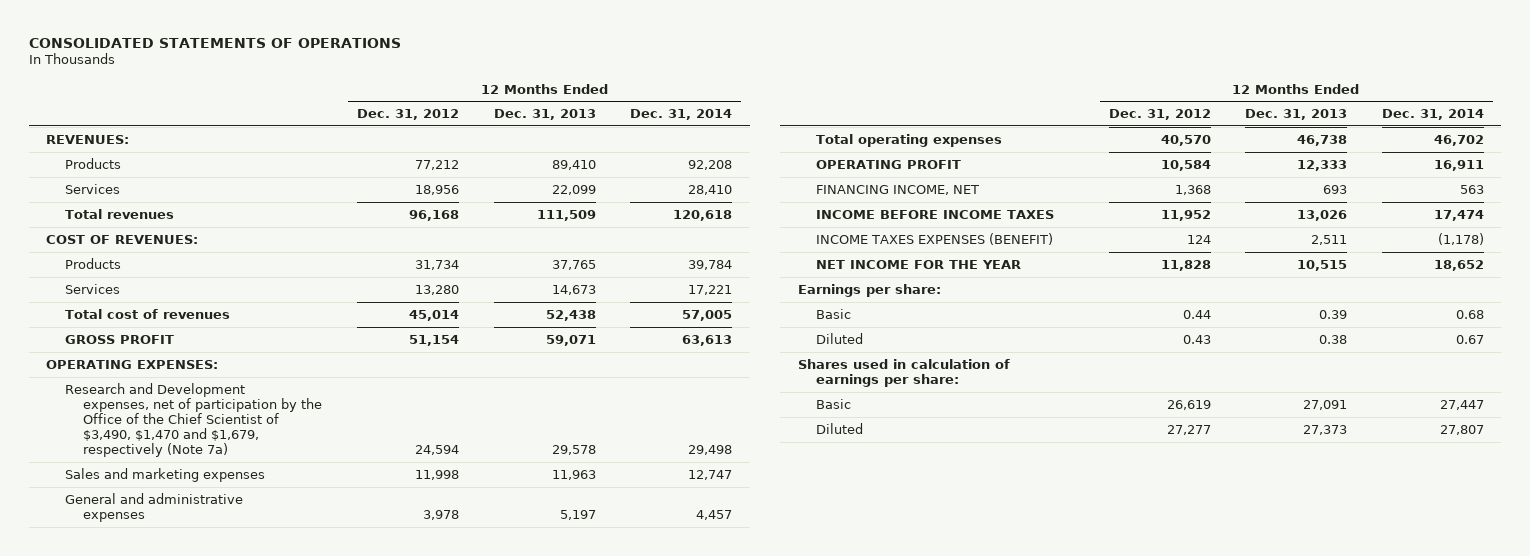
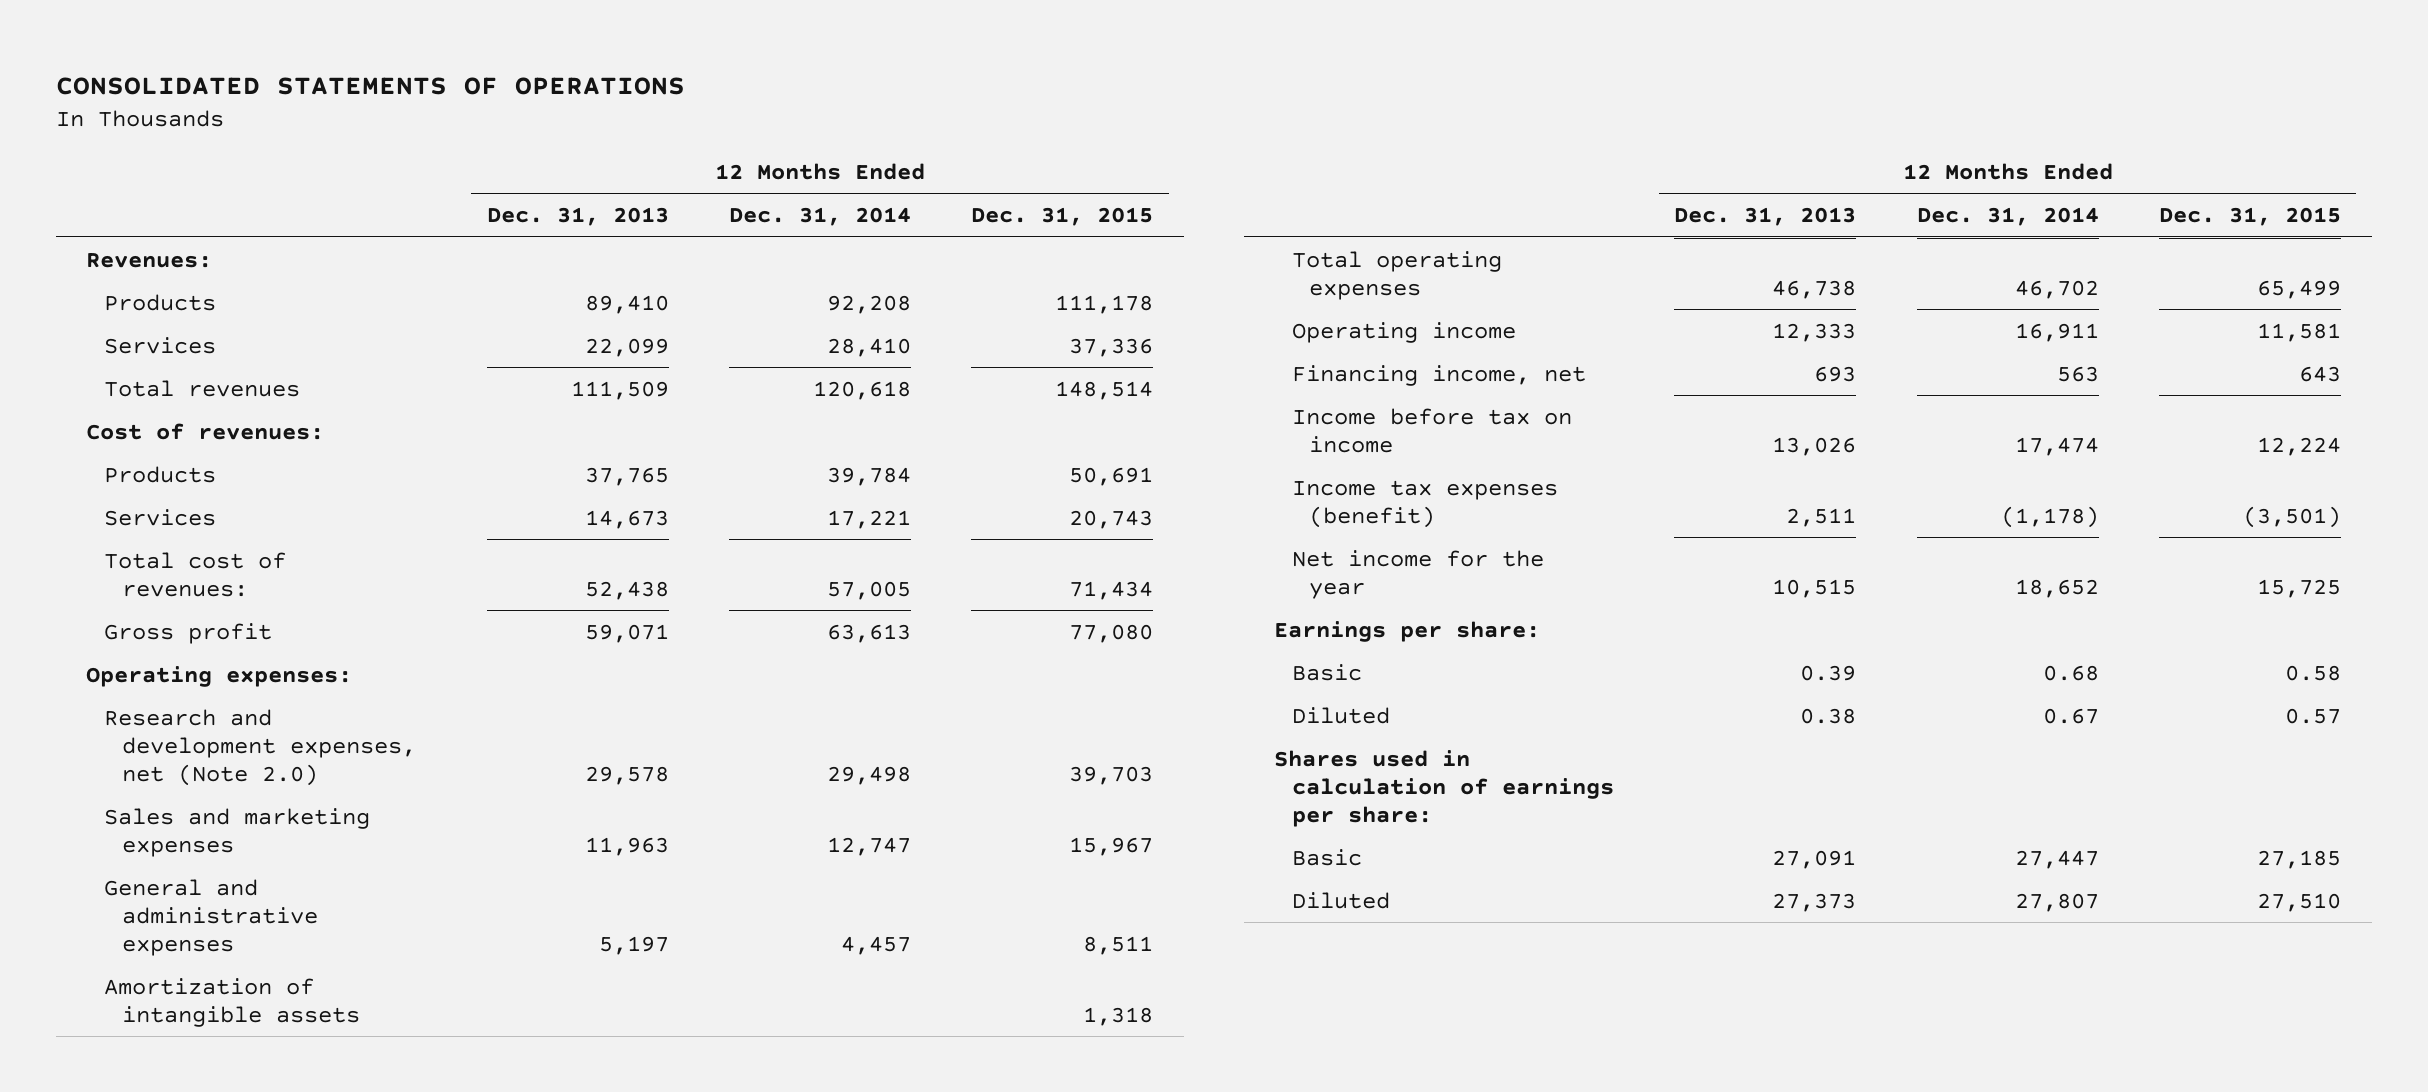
[356,109,459,121] Dec. 31, 2012 -> none
none -> [971,207,1154,227] Dec. 31, 2015
[45,134,129,144] REVENUES: -> [86,252,213,268] Revenues:
[45,234,198,244] COST OF REVENUES: -> [86,422,325,440] Cost of revenues:
[64,308,230,319] Total cost of revenues -> [104,551,287,597] Total cost of revenues:
[64,334,174,344] GROSS PROFIT -> [104,622,273,644] Gross profit
[45,359,218,369] OPERATING EXPENSES: -> [86,665,353,687] Operating expenses:
[64,382,323,458] Research and Development expenses, net of participation by the Office of the Chief Scientist of $3,490, $1,470 and $1,679, respectively (Note 7a) -> [104,708,416,786] Research and development expenses, net (Note 2.0)
none -> [104,977,360,1027] Amortization of intangible assets
[816,159,962,169] OPERATING PROFIT -> [1291,321,1516,343] Operating income
[816,184,980,195] FINANCING INCOME, NET -> [1291,364,1586,386] Financing income, net
[816,209,1055,219] INCOME BEFORE INCOME TAXES -> [1291,407,1572,453] Income before tax on income
[816,232,1054,245] INCOME TAXES EXPENSES (BENEFIT) -> [1291,479,1558,528] Income tax expenses (benefit)
[816,259,1022,269] NET INCOME FOR THE YEAR -> [1291,549,1544,599] Net income for the year

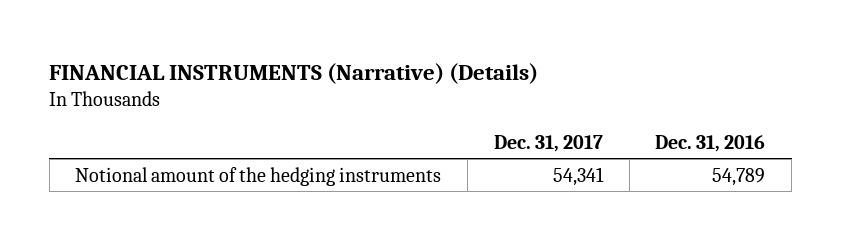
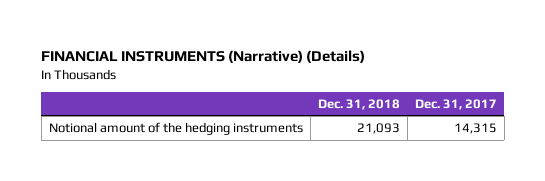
[655,134,766,152] Dec. 31, 2016 -> none
none -> [317,98,400,110] Dec. 31, 2018
[552,166,604,186] 54,341 -> [453,122,497,134] 14,315

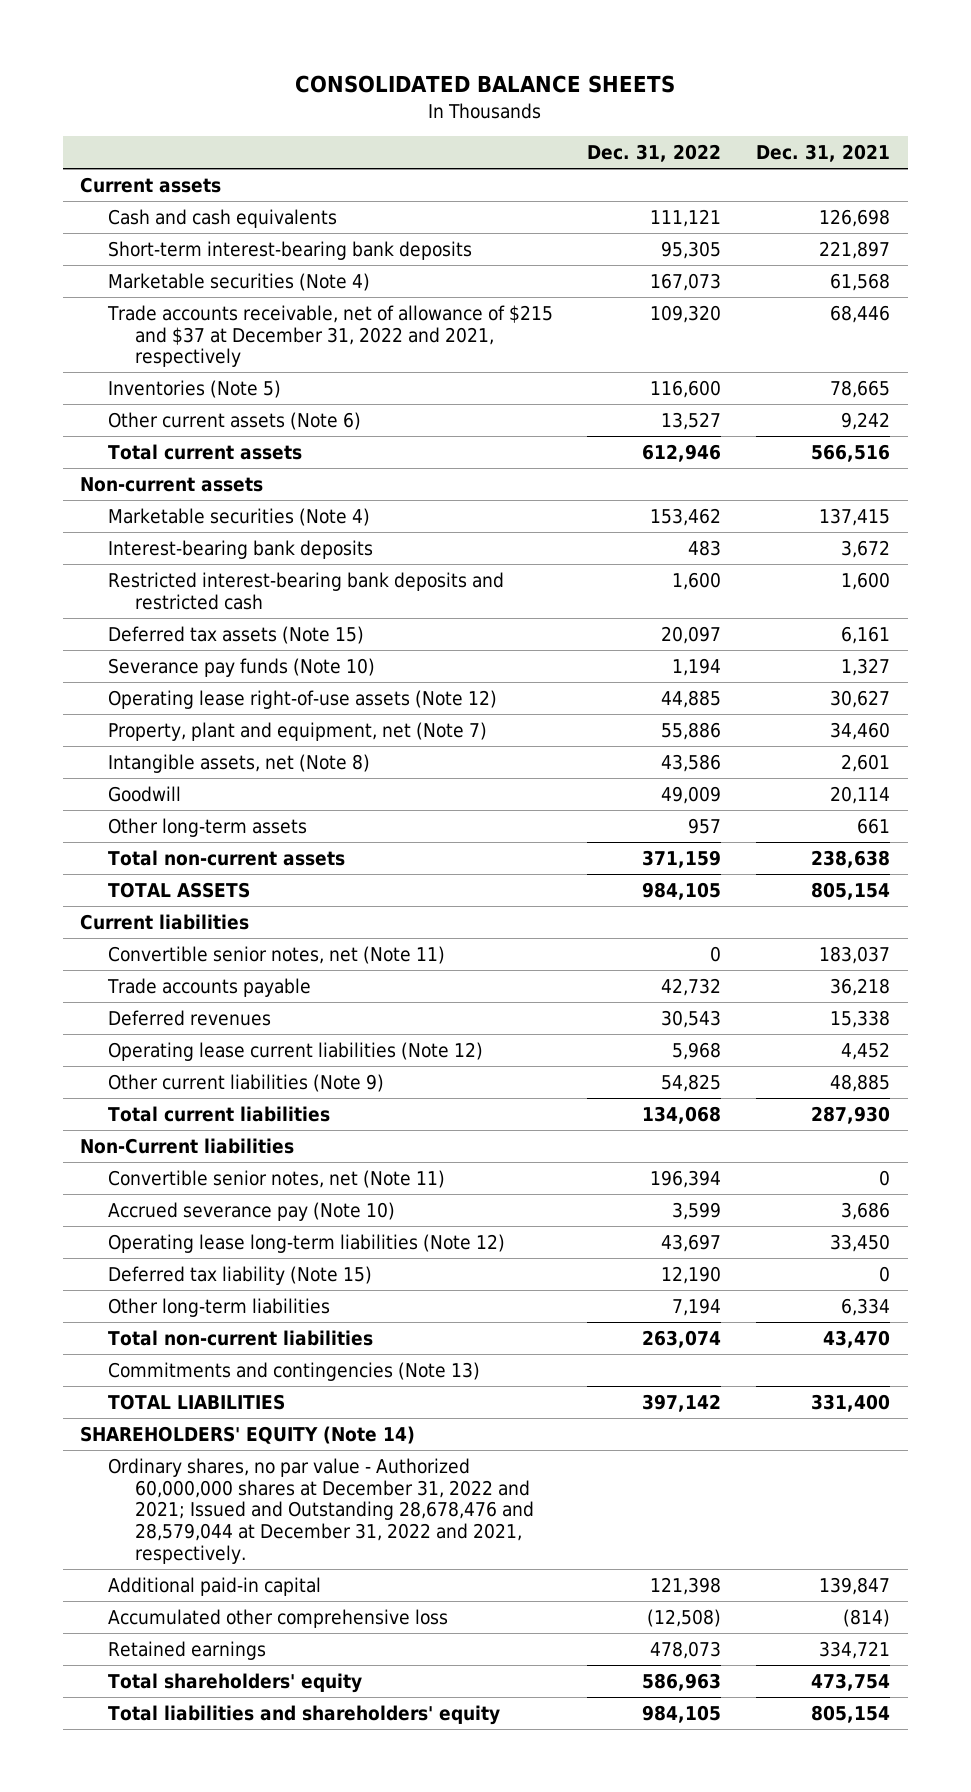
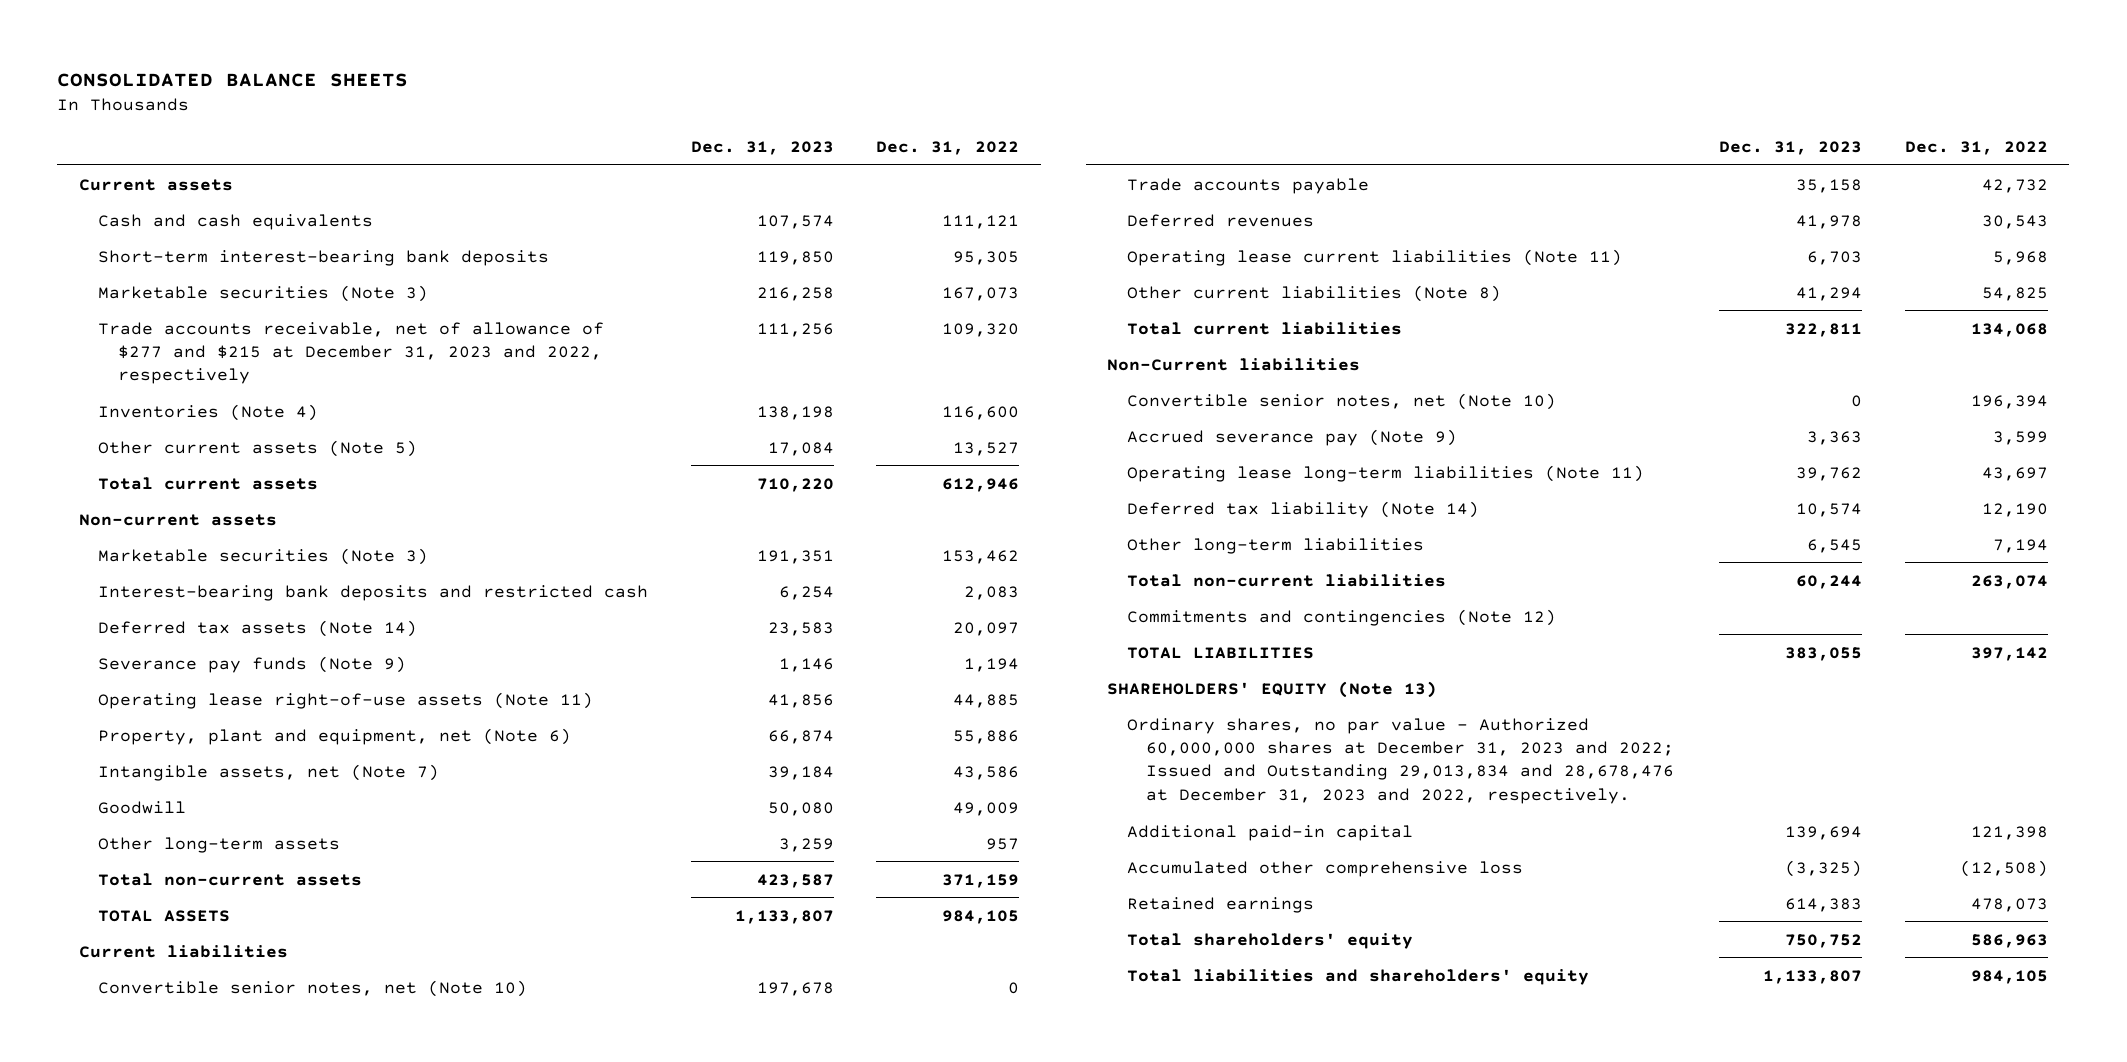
[756,144,891,163] Dec. 31, 2021 -> none
none -> [690,141,834,156] Dec. 31, 2023
[107,272,370,291] Marketable securities (Note 4) -> [98,284,429,302] Marketable securities (Note 3)
[106,304,553,368] Trade accounts receivable, net of allowance of $215 and $37 at December 31, 2022 and 2021, respectively -> [98,321,605,385] Trade accounts receivable, net of allowance of $277 and $215 at December 31, 2023 and 2022, respectively
[107,379,281,398] Inventories (Note 5) -> [98,403,319,421] Inventories (Note 4)
[107,411,361,430] Other current assets (Note 6) -> [98,439,418,457] Other current assets (Note 5)
[107,571,504,610] Restricted interest-bearing bank deposits and restricted cash -> none
[107,507,370,526] Marketable securities (Note 4) -> [98,547,429,565] Marketable securities (Note 3)
[107,539,373,559] Interest-bearing bank deposits -> [98,584,649,601] Interest-bearing bank deposits and restricted cash
[688,539,722,556] 483 -> [964,585,1020,600] 2,083
[107,625,364,644] Deferred tax assets (Note 15) -> [98,619,418,637] Deferred tax assets (Note 14)
[107,657,375,677] Severance pay funds (Note 10) -> [98,655,407,673] Severance pay funds (Note 9)
[107,689,497,709] Operating lease right-of-use assets (Note 12) -> [98,691,594,709] Operating lease right-of-use assets (Note 11)
[107,721,487,741] Property, plant and equipment, net (Note 7) -> [98,727,572,745] Property, plant and equipment, net (Note 6)
[107,753,370,773] Intangible assets, net (Note 8) -> [98,763,440,781] Intangible assets, net (Note 7)
[107,945,445,964] Convertible senior notes, net (Note 11) -> [98,979,528,997] Convertible senior notes, net (Note 10)
[107,1041,483,1061] Operating lease current liabilities (Note 12) -> [1126,248,1622,266] Operating lease current liabilities (Note 11)
[107,1073,384,1092] Other current liabilities (Note 9) -> [1126,284,1501,302] Other current liabilities (Note 8)
[107,1169,445,1188] Convertible senior notes, net (Note 11) -> [1126,392,1556,410] Convertible senior notes, net (Note 10)
[107,1201,395,1221] Accrued severance pay (Note 10) -> [1126,428,1457,446] Accrued severance pay (Note 9)
[107,1233,505,1253] Operating lease long-term liabilities (Note 12) -> [1126,464,1644,482] Operating lease long-term liabilities (Note 11)
[107,1265,372,1285] Deferred tax liability (Note 15) -> [1126,500,1479,518] Deferred tax liability (Note 14)
[107,1361,480,1381] Commitments and contingencies (Note 13) -> [1126,608,1556,626] Commitments and contingencies (Note 12)
[80,1425,416,1444] SHAREHOLDERS' EQUITY (Note 14) -> [1107,680,1438,698] SHAREHOLDERS' EQUITY (Note 13)
[107,1457,534,1564] Ordinary shares, no par value - Authorized 60,000,000 shares at December 31, 2022 and 2021; Issued and Outstanding 28,678,476 and 28,579,044 at December 31, 2022 and 2021, respectively. -> [1126,717,1675,804] Ordinary shares, no par value - Authorized 60,000,000 shares at December 31, 2023 and 2022; Issued and Outstanding 29,013,834 and 28,678,476 at December 31, 2023 and 2022, respectively.

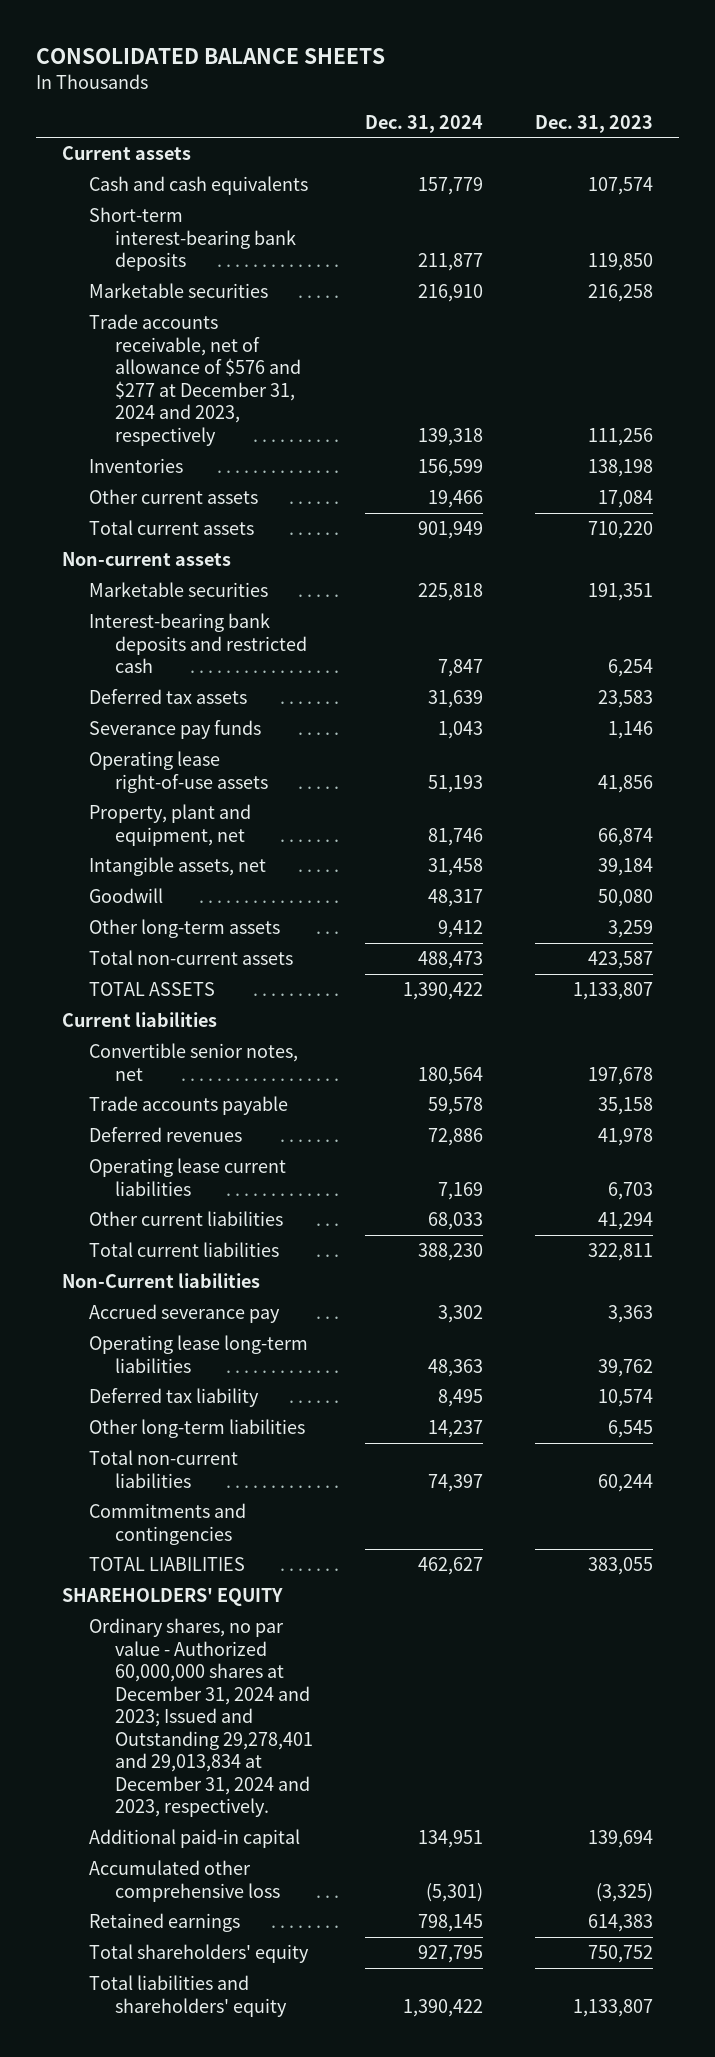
[876,141,1020,156] Dec. 31, 2022 -> none
none -> [365,114,484,133] Dec. 31, 2024
[98,284,429,302] Marketable securities (Note 3) -> [88,283,268,299] Marketable securities
[98,321,605,385] Trade accounts receivable, net of allowance of $277 and $215 at December 31, 2023 and 2022, respectively -> [88,314,302,446] Trade accounts receivable, net of allowance of $576 and $277 at December 31, 2024 and 2023, respectively
[98,403,319,421] Inventories (Note 4) -> [88,458,183,474] Inventories
[98,439,418,457] Other current assets (Note 5) -> [88,489,258,505] Other current assets
[98,547,429,565] Marketable securities (Note 3) -> [88,582,268,598] Marketable securities
[98,619,418,637] Deferred tax assets (Note 14) -> [88,689,247,705] Deferred tax assets
[98,655,407,673] Severance pay funds (Note 9) -> [88,720,261,740] Severance pay funds
[98,691,594,709] Operating lease right-of-use assets (Note 11) -> [88,751,269,793] Operating lease right-of-use assets
[98,727,572,745] Property, plant and equipment, net (Note 6) -> [88,804,251,846] Property, plant and equipment, net
[98,763,440,781] Intangible assets, net (Note 7) -> [88,857,266,877] Intangible assets, net
[98,979,528,997] Convertible senior notes, net (Note 10) -> [88,1043,298,1081] Convertible senior notes, net
[1126,248,1622,266] Operating lease current liabilities (Note 11) -> [88,1158,286,1196] Operating lease current liabilities
[1126,284,1501,302] Other current liabilities (Note 8) -> [88,1211,283,1227] Other current liabilities
[1126,392,1556,410] Convertible senior notes, net (Note 10) -> none
[1126,428,1457,446] Accrued severance pay (Note 9) -> [88,1304,280,1324] Accrued severance pay
[1126,464,1644,482] Operating lease long-term liabilities (Note 11) -> [88,1335,308,1373] Operating lease long-term liabilities
[1126,500,1479,518] Deferred tax liability (Note 14) -> [88,1388,259,1408] Deferred tax liability
[1126,608,1556,626] Commitments and contingencies (Note 12) -> [88,1503,246,1545] Commitments and contingencies
[1107,680,1438,698] SHAREHOLDERS' EQUITY (Note 13) -> [61,1588,283,1607] SHAREHOLDERS' EQUITY
[1126,717,1675,804] Ordinary shares, no par value - Authorized 60,000,000 shares at December 31, 2023 and 2022; Issued and Outstanding 29,013,834 and 28,678,476 at December 31, 2023 and 2022, respectively. -> [88,1618,314,1818] Ordinary shares, no par value - Authorized 60,000,000 shares at December 31, 2024 and 2023; Issued and Outstanding 29,278,401 and 29,013,834 at December 31, 2024 and 2023, respectively.

